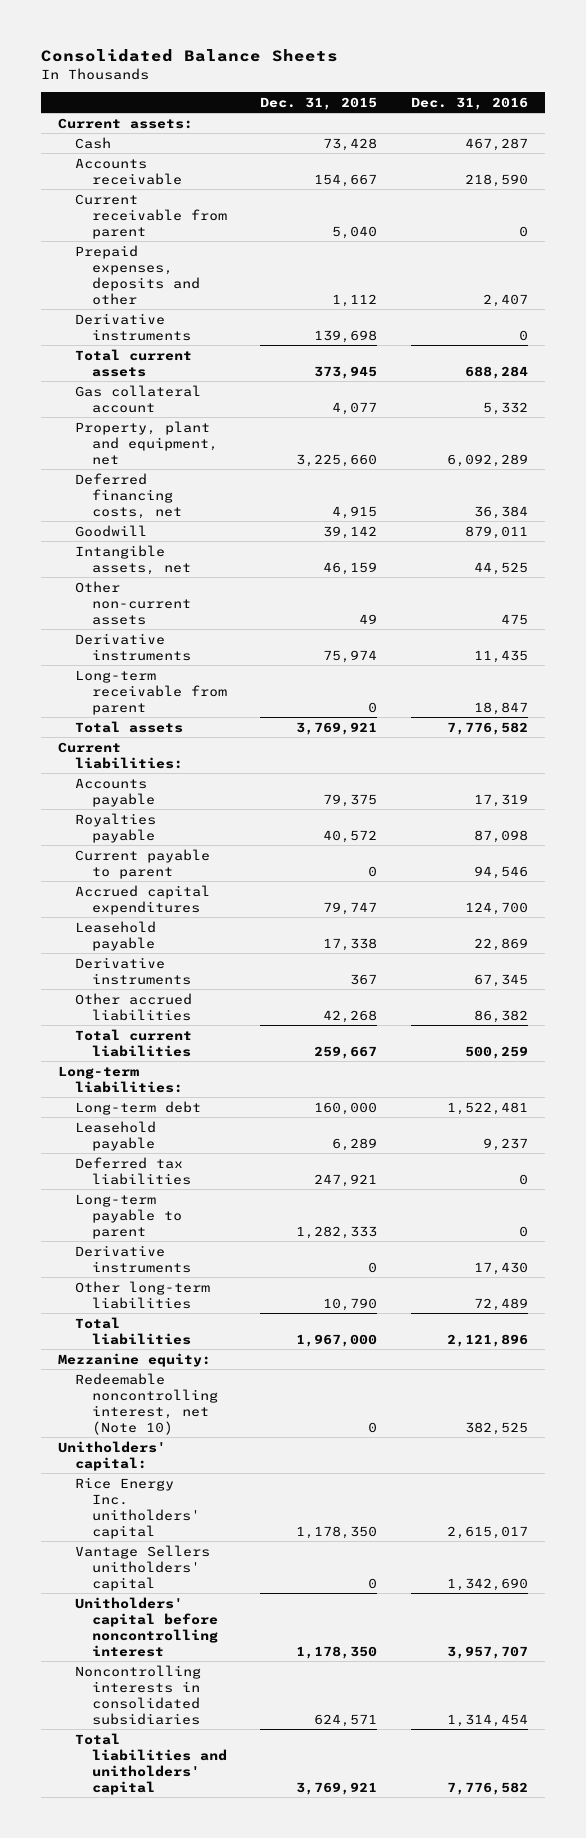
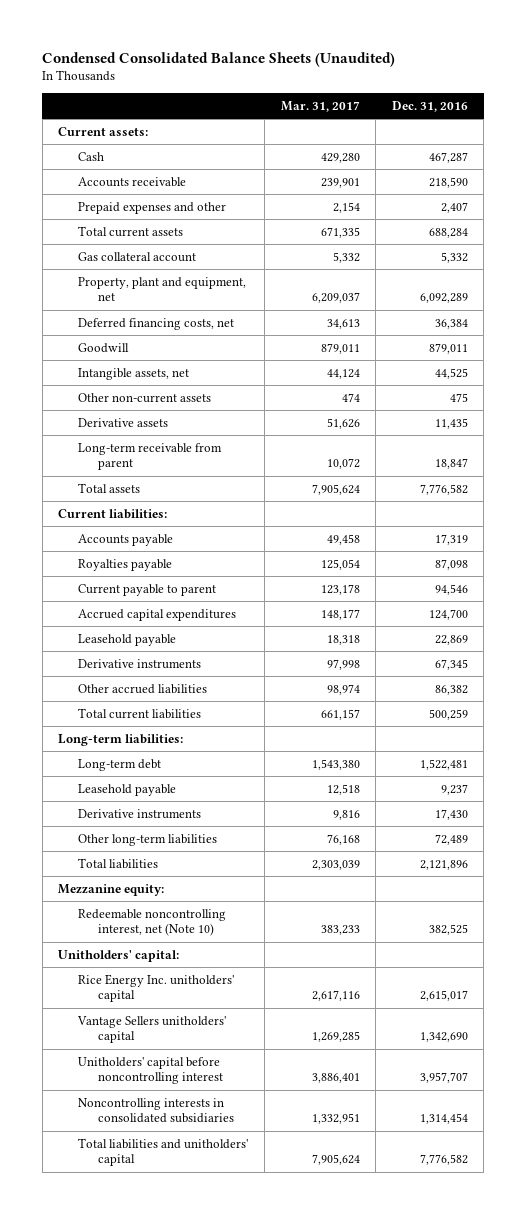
[40,49,338,63] Consolidated Balance Sheets -> [42,51,396,67] Condensed Consolidated Balance Sheets (Unaudited)
[260,96,378,110] Dec. 31, 2015 -> none
none -> [280,100,360,112] Mar. 31, 2017
[74,193,227,239] Current receivable from parent -> none
[74,312,191,341] Derivative instruments -> none
[74,244,200,305] Prepaid expenses, deposits and other -> [78,201,227,214] Prepaid expenses and other
[74,632,191,661] Derivative instruments -> [78,417,169,427] Derivative assets
[74,1156,191,1185] Deferred tax liabilities -> none
[74,1193,182,1239] Long-term payable to parent -> none

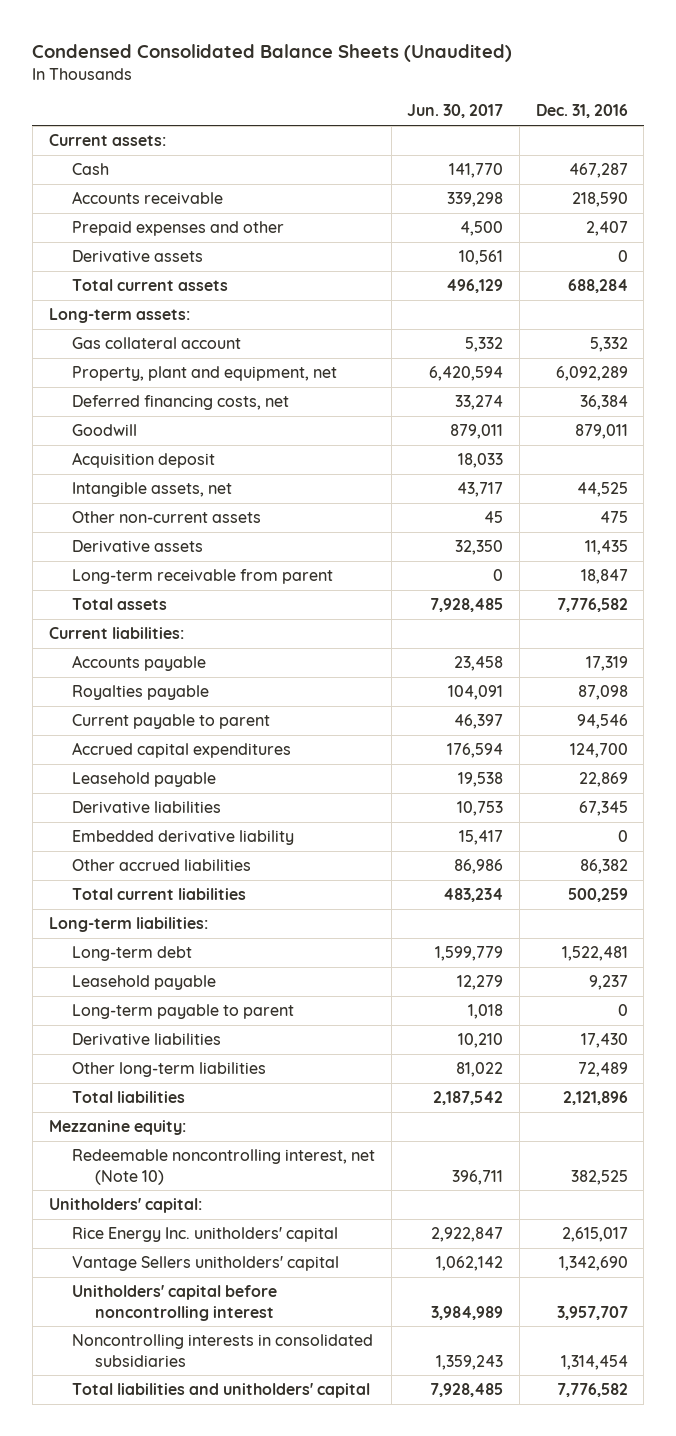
[280,100,360,112] Mar. 31, 2017 -> none
none -> [407,104,504,119] Jun. 30, 2017
none -> [71,250,203,263] Derivative assets
none -> [48,308,190,324] Long-term assets:
none -> [71,452,215,469] Acquisition deposit
[78,658,202,669] Derivative instruments -> [71,801,221,814] Derivative liabilities
none -> [71,830,294,846] Embedded derivative liability
none -> [71,1004,294,1020] Long-term payable to parent
[78,808,202,819] Derivative instruments -> [71,1033,221,1046] Derivative liabilities

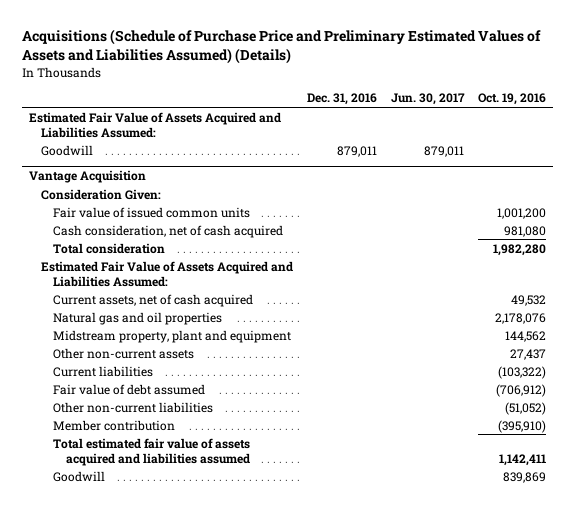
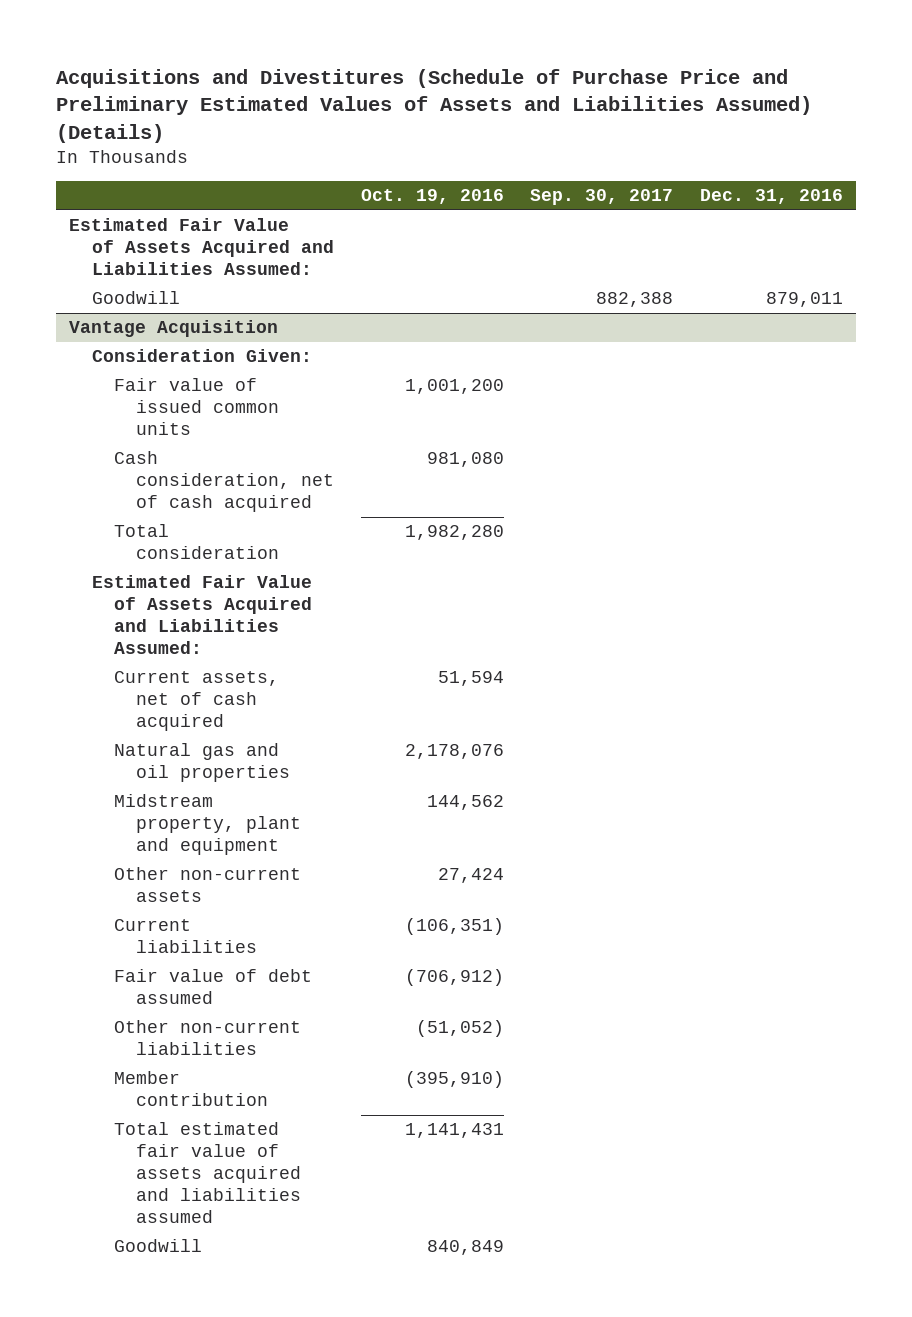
[22,29,542,65] Acquisitions (Schedule of Purchase Price and Preliminary Estimated Values of Assets and Liabilities Assumed) (Details) -> [56,68,813,143] Acquisitions and Divestitures (Schedule of Purchase Price and Preliminary Estimated Values of Assets and Liabilities Assumed) (Details)
[391,93,466,106] Jun. 30, 2017 -> none
none -> [530,188,674,205] Sep. 30, 2017
[511,294,547,306] 49,532 -> [437,671,504,687] 51,594
[510,348,547,360] 27,437 -> [437,868,504,884] 27,424
[498,365,547,379] (103,322) -> [404,918,504,936] (106,351)
[499,453,547,466] 1,142,411 -> [404,1123,504,1139] 1,141,431
[503,471,547,483] 839,869 -> [426,1240,504,1256] 840,849

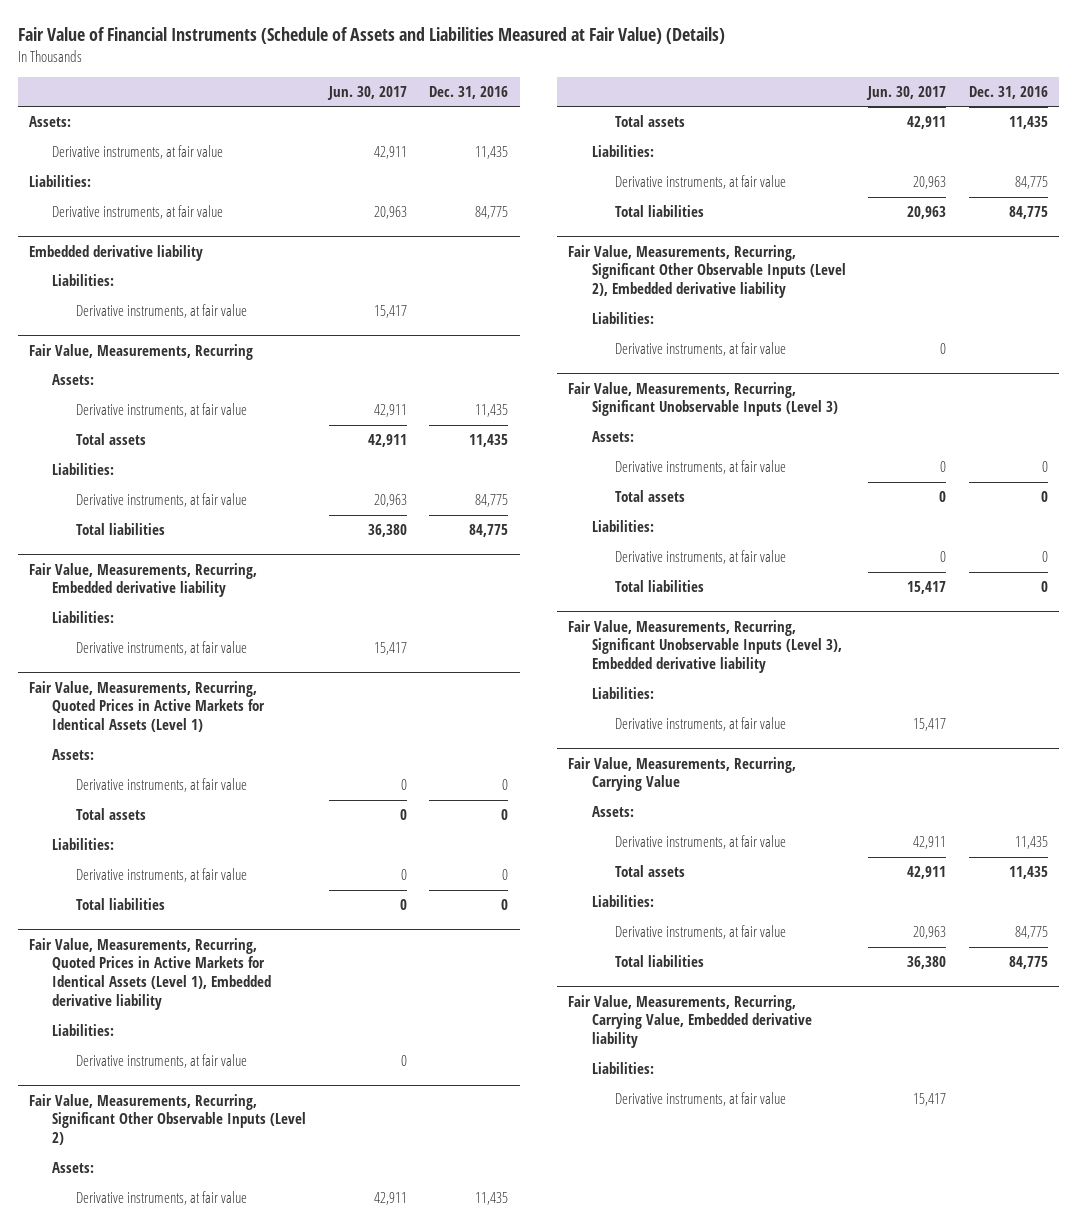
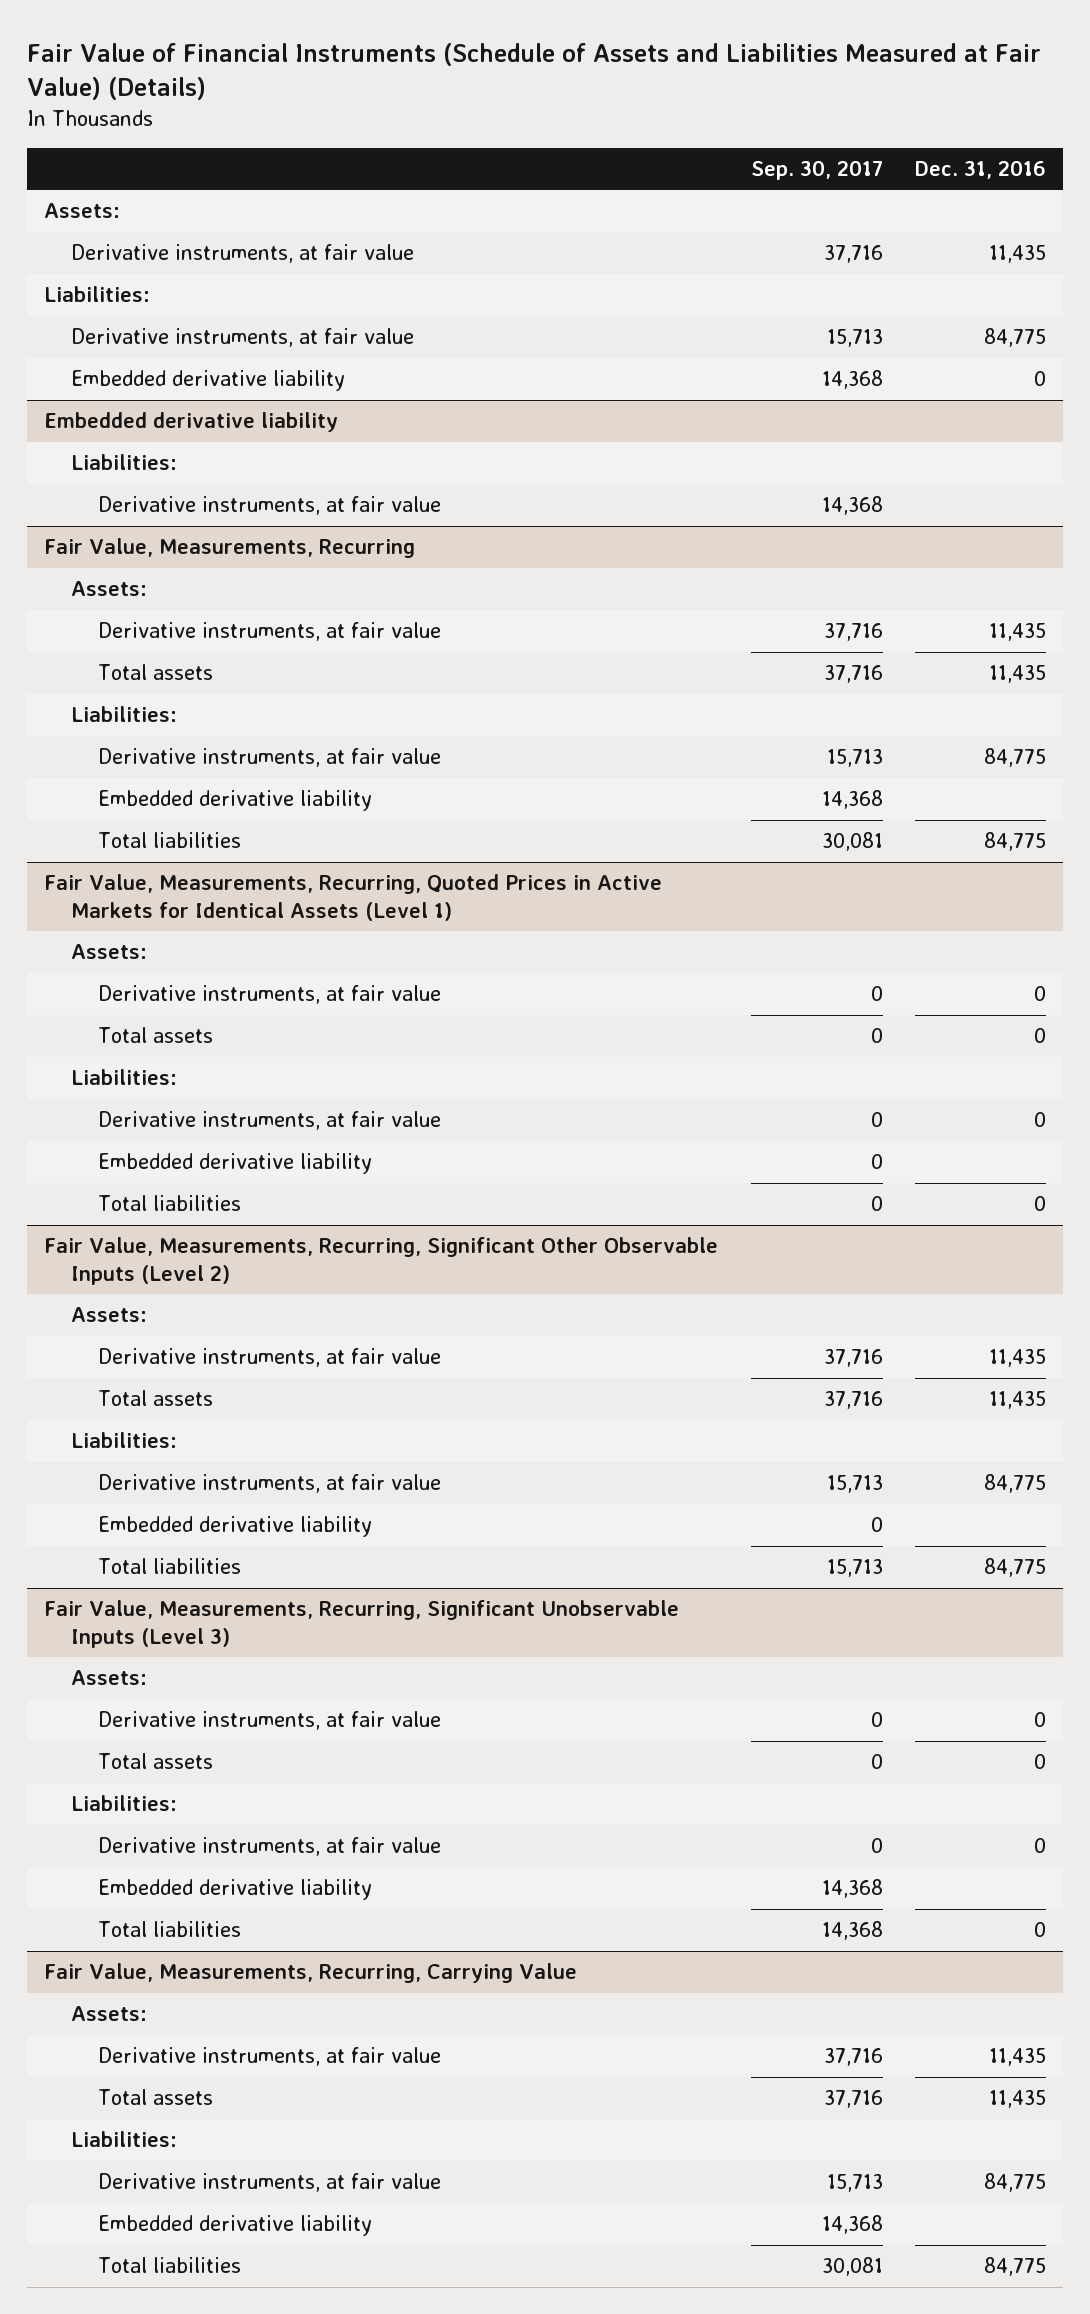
[326,85,407,100] Jun. 30, 2017 -> none
none -> [750,159,883,180] Sep. 30, 2017
none -> [70,370,345,392] Embedded derivative liability
none -> [97,790,372,812] Embedded derivative liability
[29,562,258,598] Fair Value, Measurements, Recurring, Embedded derivative liability -> none
[52,611,115,624] Liabilities: -> none
[75,641,247,656] Derivative instruments, at fair value -> none
none -> [97,1153,372,1175] Embedded derivative liability
[29,937,272,1011] Fair Value, Measurements, Recurring, Quoted Prices in Active Markets for Identical Assets (Level 1), Embedded derivative liability -> none
[52,1024,115,1037] Liabilities: -> none
[75,1054,247,1069] Derivative instruments, at fair value -> none
none -> [97,1516,372,1538] Embedded derivative liability
[568,244,846,299] Fair Value, Measurements, Recurring, Significant Other Observable Inputs (Level 2), Embedded derivative liability -> none
[591,312,654,325] Liabilities: -> none
[615,342,787,357] Derivative instruments, at fair value -> none
none -> [97,1879,372,1901] Embedded derivative liability
[568,619,842,674] Fair Value, Measurements, Recurring, Significant Unobservable Inputs (Level 3), Embedded derivative liability -> none
[591,687,654,700] Liabilities: -> none
[615,717,787,732] Derivative instruments, at fair value -> none
none -> [97,2215,372,2237] Embedded derivative liability
[568,994,812,1049] Fair Value, Measurements, Recurring, Carrying Value, Embedded derivative liability -> none
[591,1062,654,1075] Liabilities: -> none
[615,1092,787,1107] Derivative instruments, at fair value -> none

